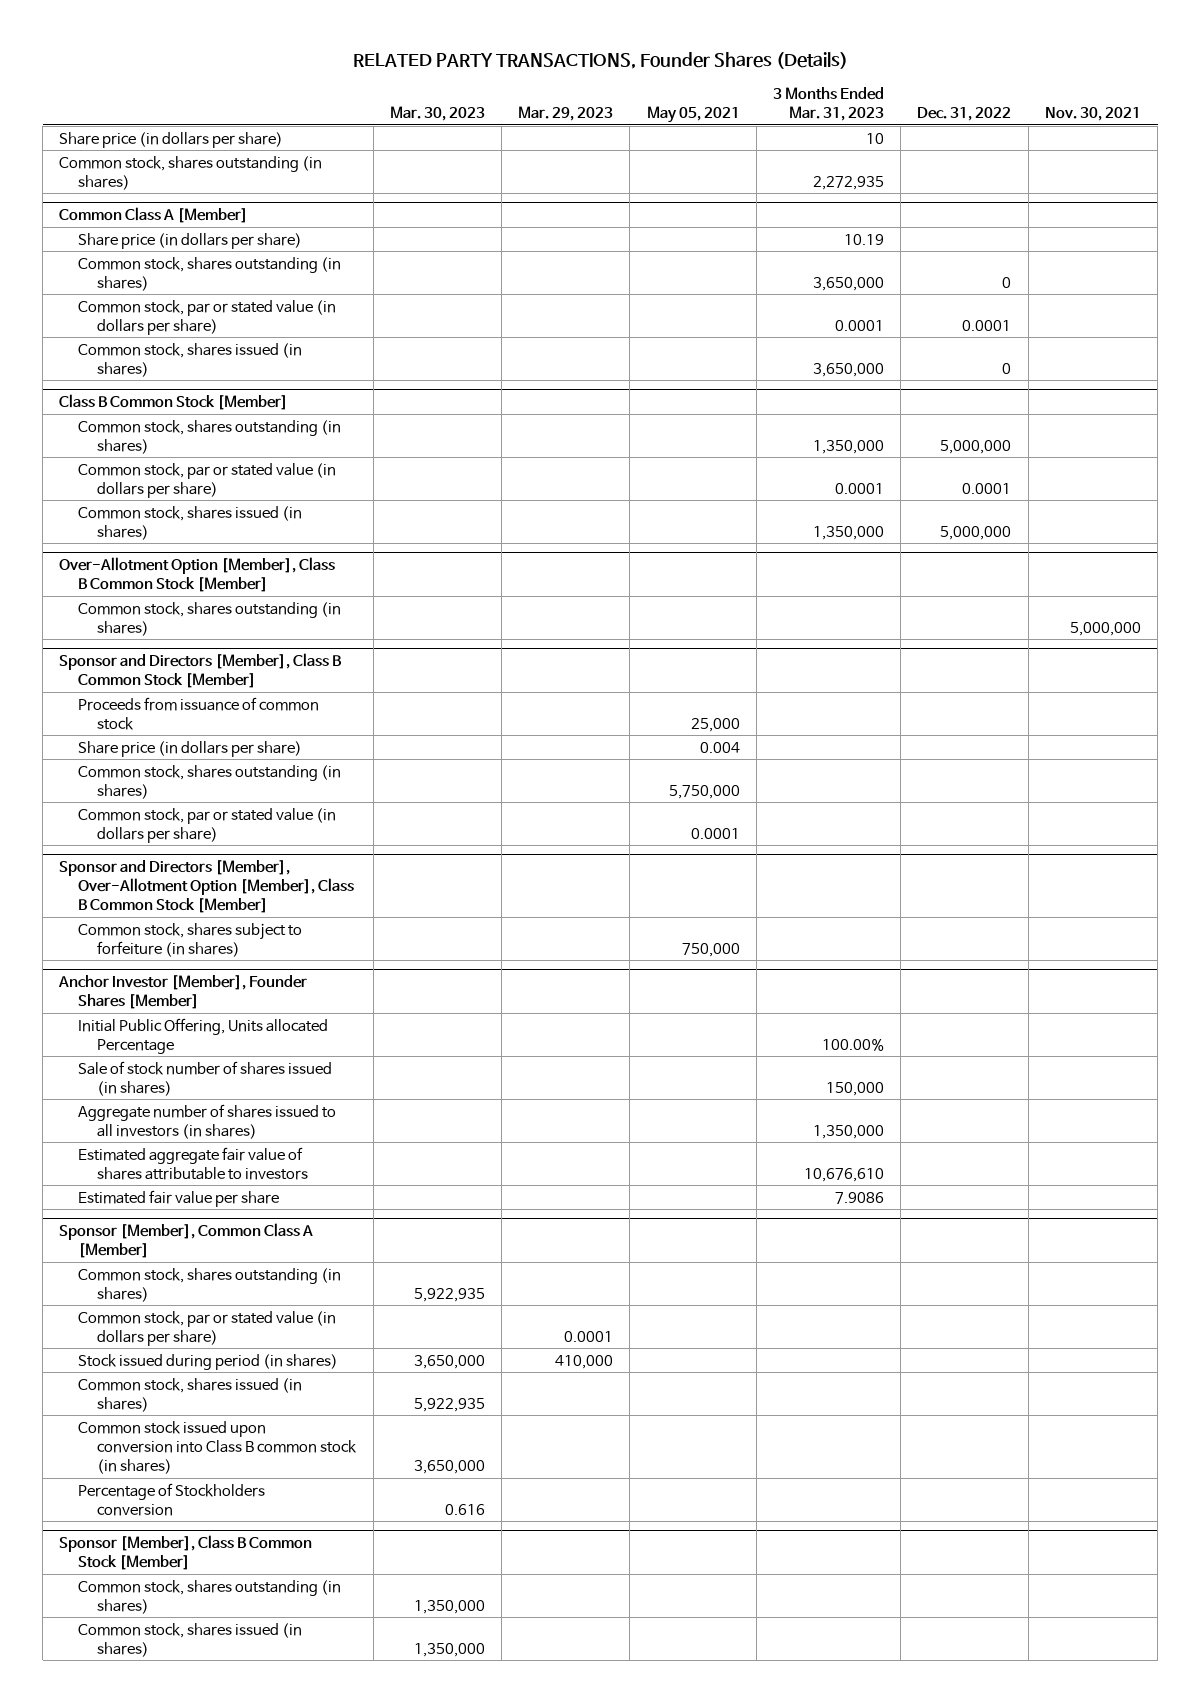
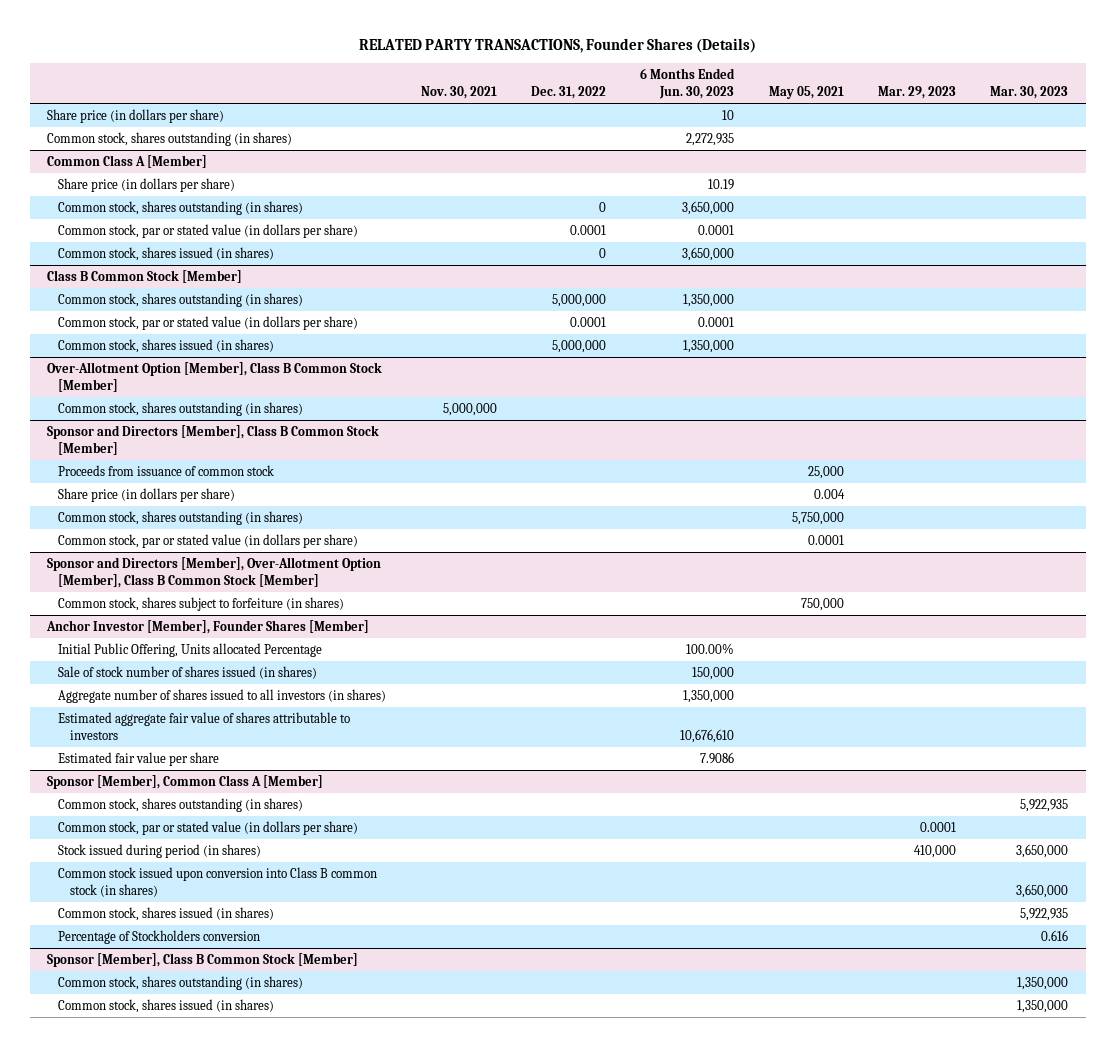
[772,86,884,121] 3 Months Ended Mar. 31, 2023 -> none
none -> [640,68,736,99] 6 Months Ended Jun. 30, 2023
[78,1377,303,1412] Common stock, shares issued (in shares) -> [58,907,275,922] Common stock, shares issued (in shares)

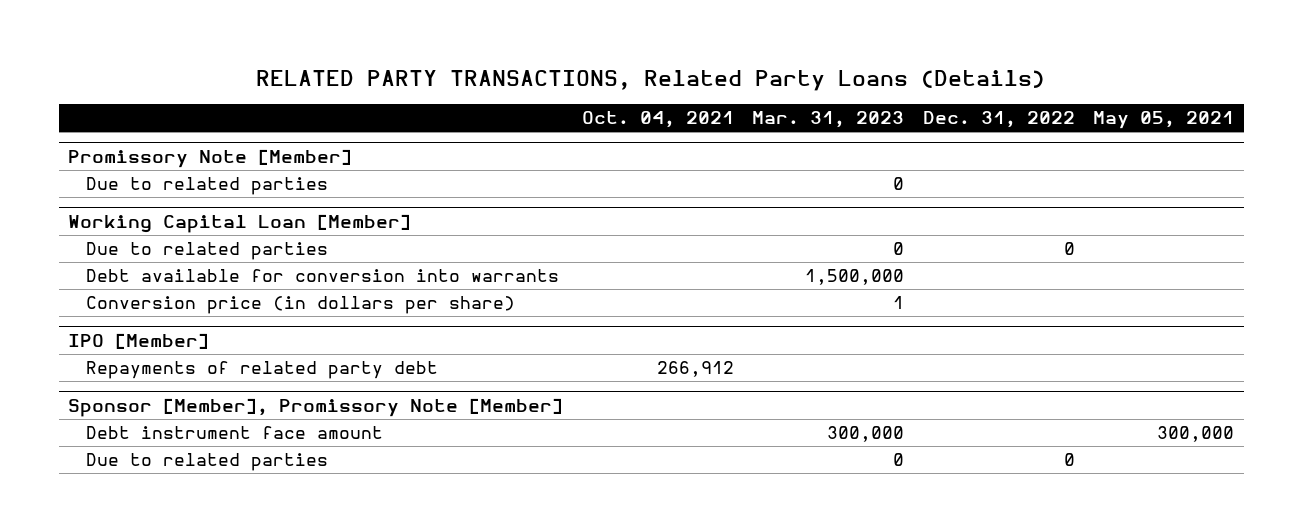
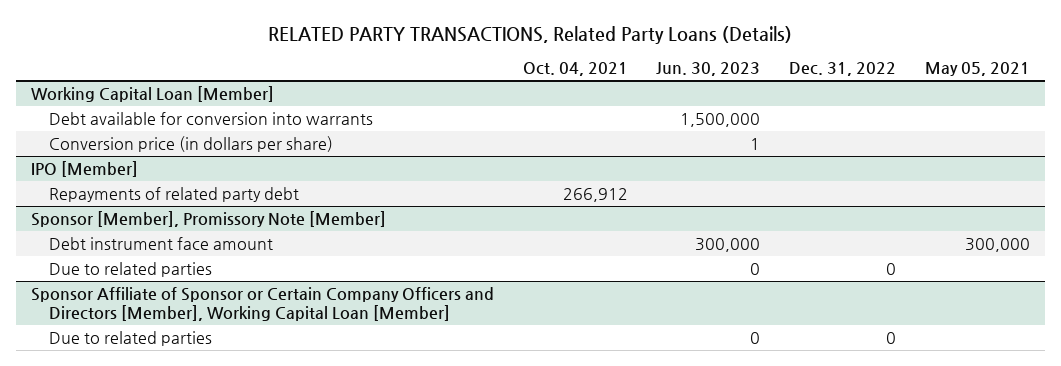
[752,111,905,129] Mar. 31, 2023 -> none
none -> [656,62,761,77] Jun. 30, 2023
[68,149,353,169] Promissory Note [Member] -> none
[85,177,328,196] Due to related parties -> none
[85,242,328,261] Due to related parties -> none
none -> [30,286,494,322] Sponsor Affiliate of Sponsor or Certain Company Officers and Directors [Member], Working Capital Loan [Member]
none -> [49,330,213,346] Due to related parties

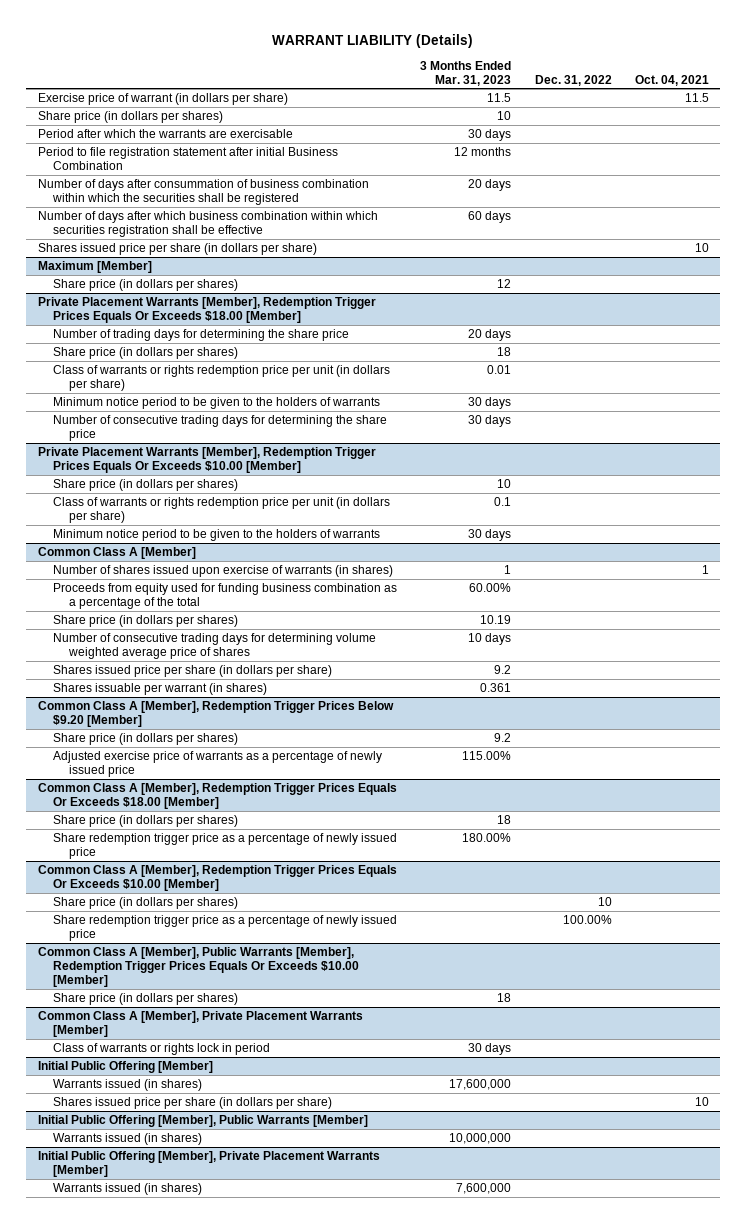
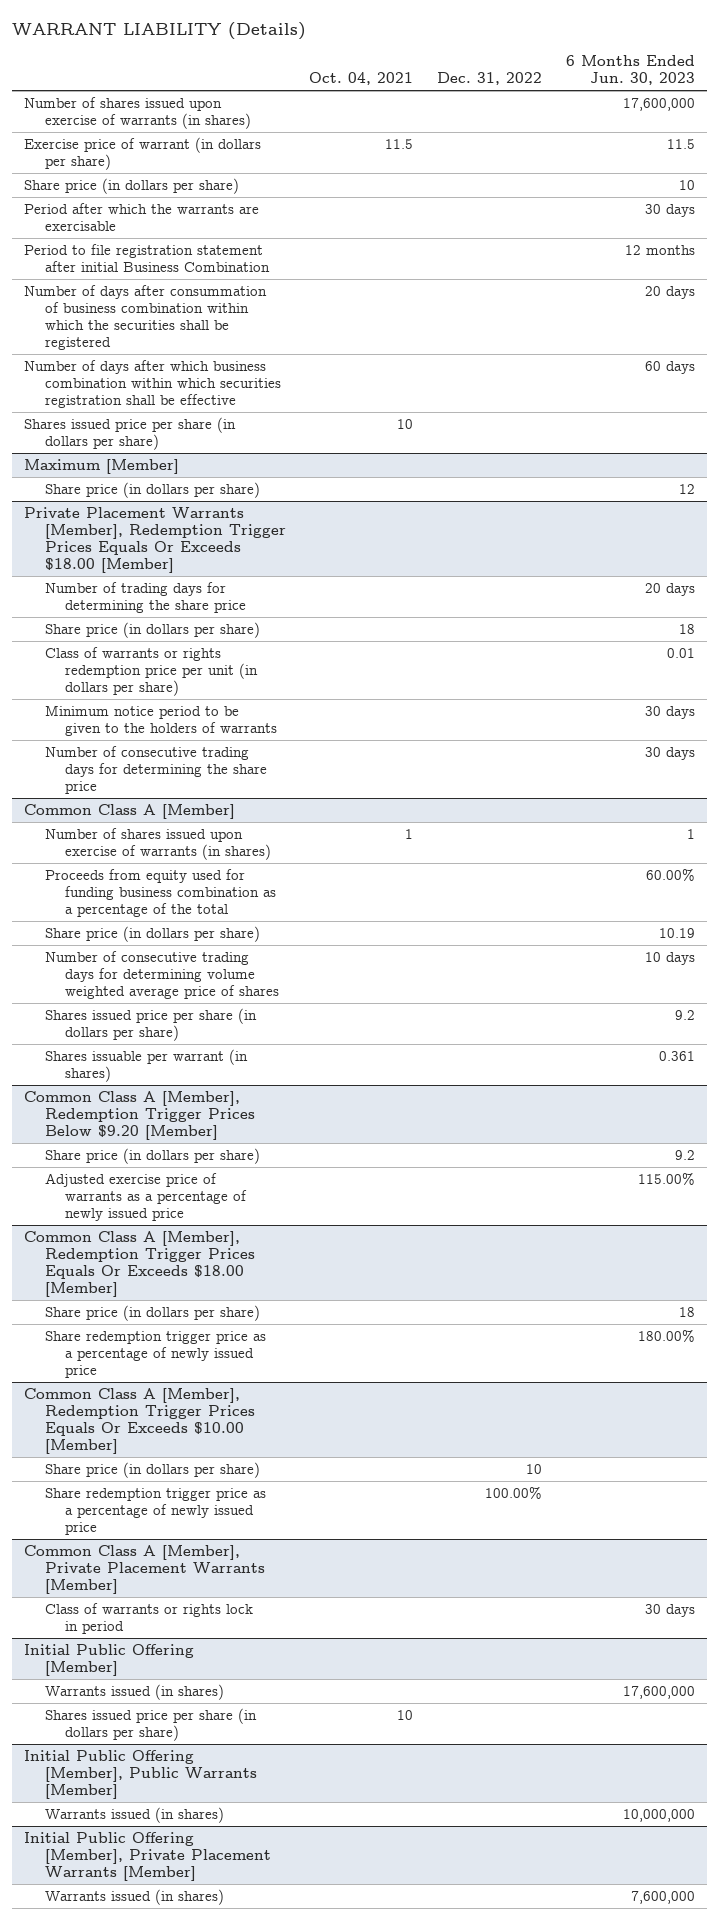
[420,60,512,86] 3 Months Ended Mar. 31, 2023 -> none
none -> [565,55,695,86] 6 Months Ended Jun. 30, 2023
none -> [23,96,251,129] Number of shares issued upon exercise of warrants (in shares)
[37,111,223,124] Share price (in dollars per shares) -> [23,177,239,194] Share price (in dollars per share)
[53,279,239,292] Share price (in dollars per shares) -> [44,481,260,498] Share price (in dollars per share)
[53,347,239,360] Share price (in dollars per shares) -> [44,621,260,638] Share price (in dollars per share)
[37,447,376,474] Private Placement Warrants [Member], Redemption Trigger Prices Equals Or Exceeds $10.00 [Member] -> none
[53,479,239,492] Share price (in dollars per shares) -> none
[53,497,391,524] Class of warrants or rights redemption price per unit (in dollars per share) -> none
[53,529,381,542] Minimum notice period to be given to the holders of warrants -> none
[53,615,239,628] Share price (in dollars per shares) -> [44,925,260,942] Share price (in dollars per share)
[53,733,239,746] Share price (in dollars per shares) -> [44,1147,260,1164] Share price (in dollars per share)
[53,815,239,828] Share price (in dollars per shares) -> [44,1304,260,1321] Share price (in dollars per share)
[53,897,239,910] Share price (in dollars per shares) -> [44,1461,260,1478] Share price (in dollars per share)
[37,947,360,987] Common Class A [Member], Public Warrants [Member], Redemption Trigger Prices Equals Or Exceeds $10.00 [Member] -> none
[53,993,239,1006] Share price (in dollars per shares) -> none

